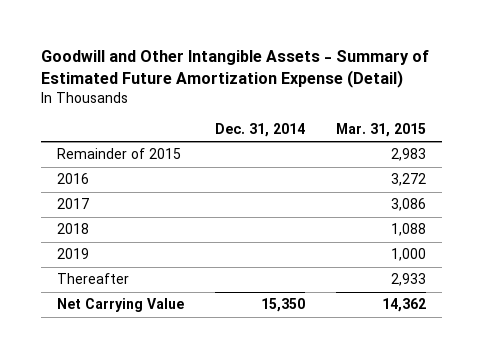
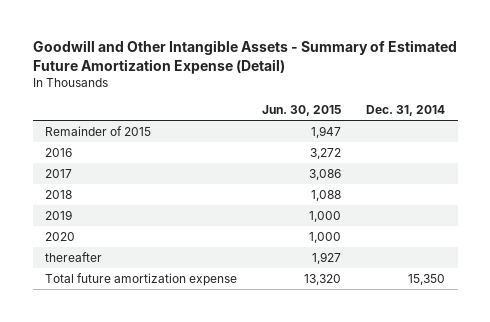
[336,123,427,138] Mar. 31, 2015 -> none
none -> [262,105,342,117] Jun. 30, 2015
none -> [45,231,76,241] 2020
[56,273,129,285] Thereafter -> [45,251,103,262] thereafter
[56,298,184,313] Net Carrying Value -> [45,272,238,286] Total future amortization expense

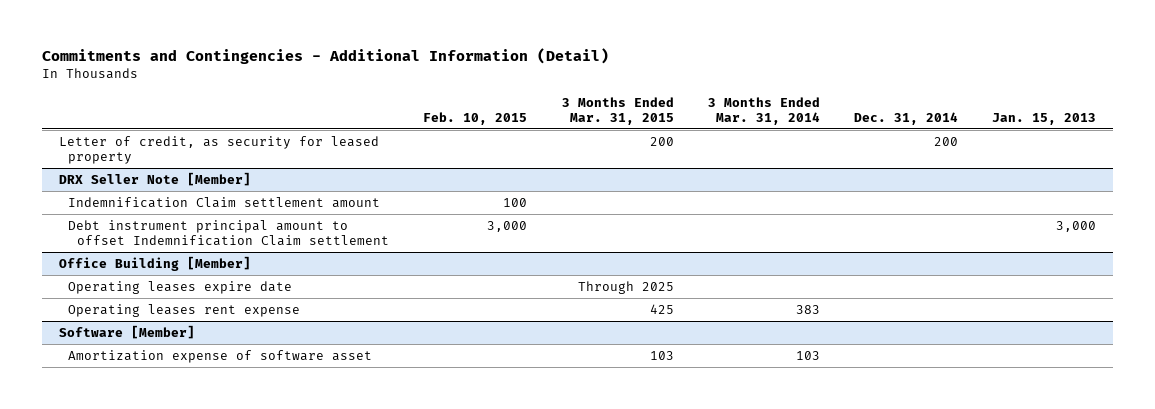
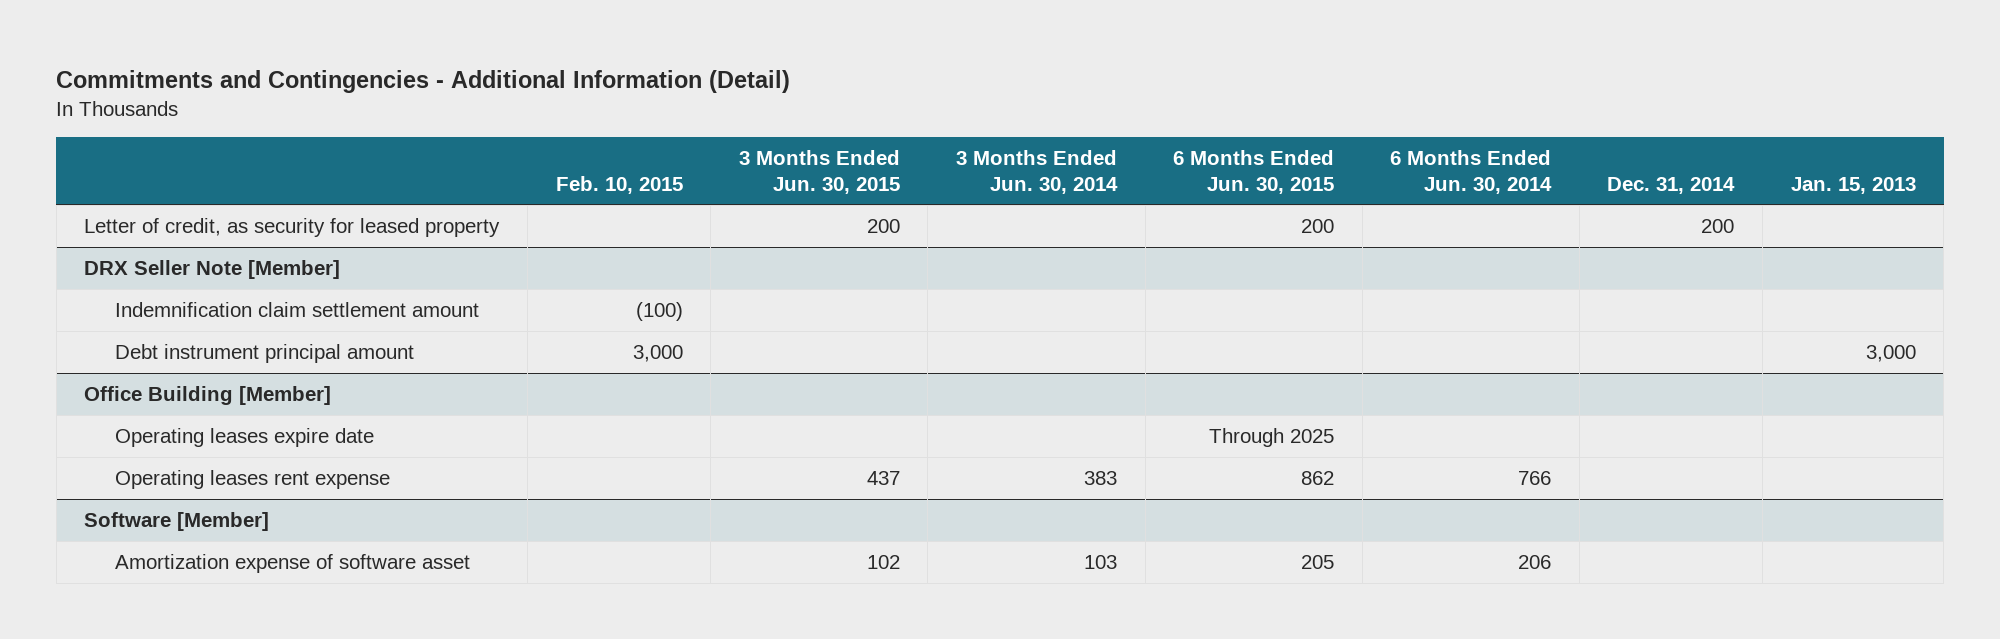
[561,96,674,125] 3 Months Ended Mar. 31, 2015 -> none
[707,96,820,125] 3 Months Ended Mar. 31, 2014 -> none
none -> [738,149,900,194] 3 Months Ended Jun. 30, 2015
none -> [955,149,1118,194] 3 Months Ended Jun. 30, 2014
none -> [1173,149,1335,194] 6 Months Ended Jun. 30, 2015
none -> [1390,149,1553,194] 6 Months Ended Jun. 30, 2014
[68,196,381,208] Indemnification Claim settlement amount -> [115,301,480,317] Indemnification claim settlement amount
[503,197,528,207] 100 -> [635,301,683,321] (100)
[68,219,390,246] Debt instrument principal amount to offset Indemnification Claim settlement -> [115,343,415,363] Debt instrument principal amount

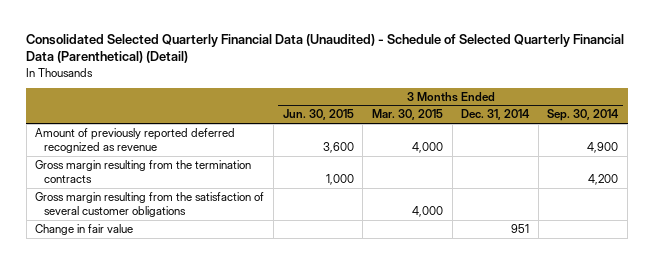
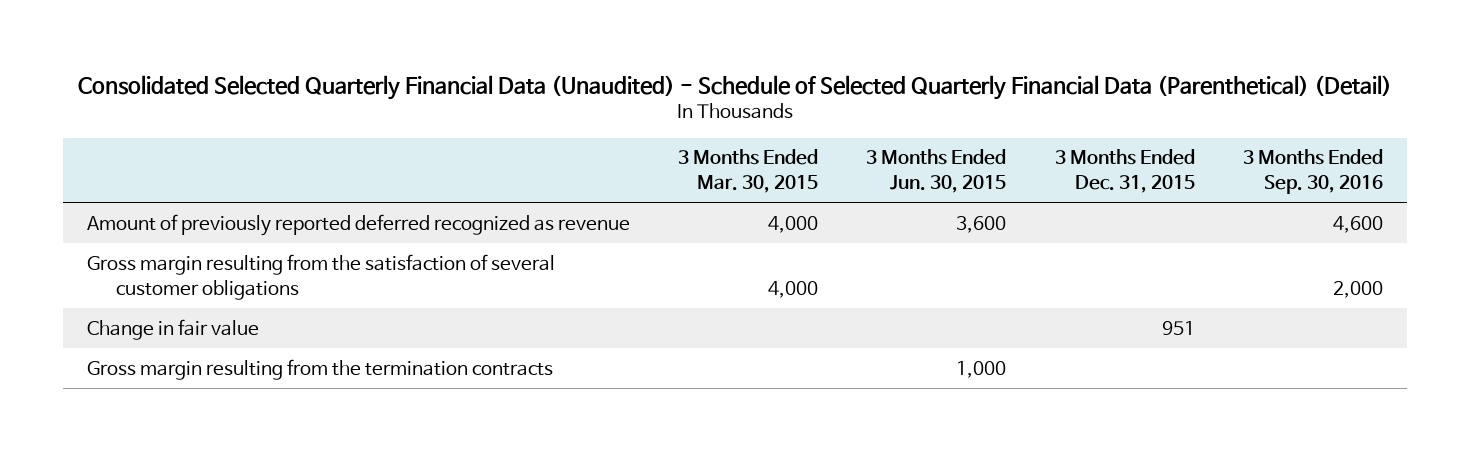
[461,109,531,121] Dec. 31, 2014 -> none
[547,109,620,122] Sep. 30, 2014 -> none
none -> [1054,149,1195,194] 3 Months Ended Dec. 31, 2015
none -> [1242,149,1383,195] 3 Months Ended Sep. 30, 2016
[35,159,252,184] Gross margin resulting from the termination contracts -> [86,358,553,380] Gross margin resulting from the termination contracts

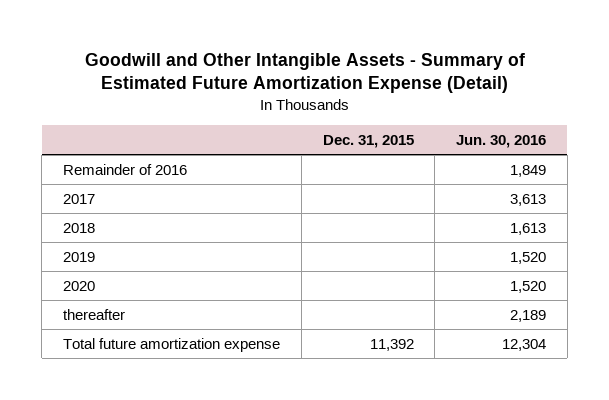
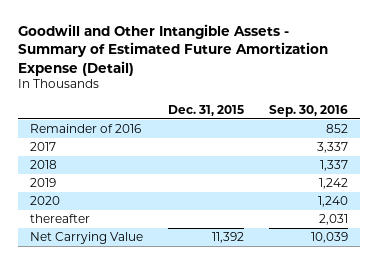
[455,134,546,148] Jun. 30, 2016 -> none
none -> [268,104,348,117] Sep. 30, 2016
[63,337,281,352] Total future amortization expense -> [29,232,143,245] Net Carrying Value

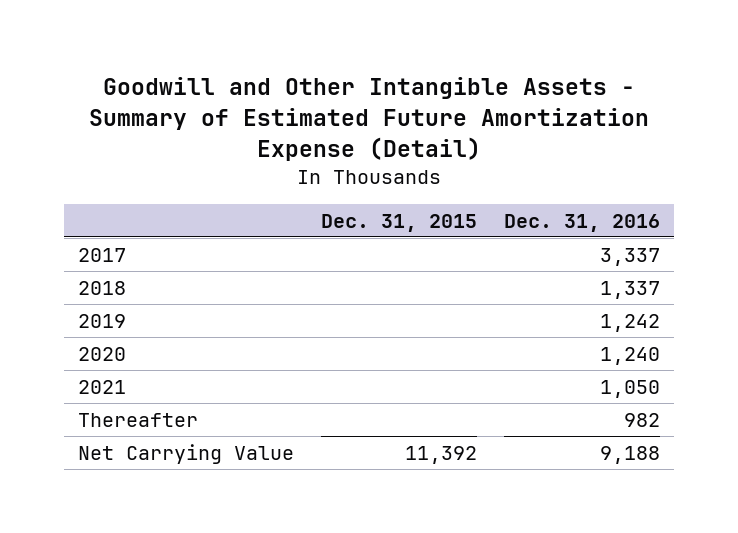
[268,104,348,117] Sep. 30, 2016 -> none
none -> [504,213,661,232] Dec. 31, 2016
[29,124,141,134] Remainder of 2016 -> none
none -> [77,379,126,394] 2021
[29,214,90,224] thereafter -> [77,412,198,427] Thereafter

